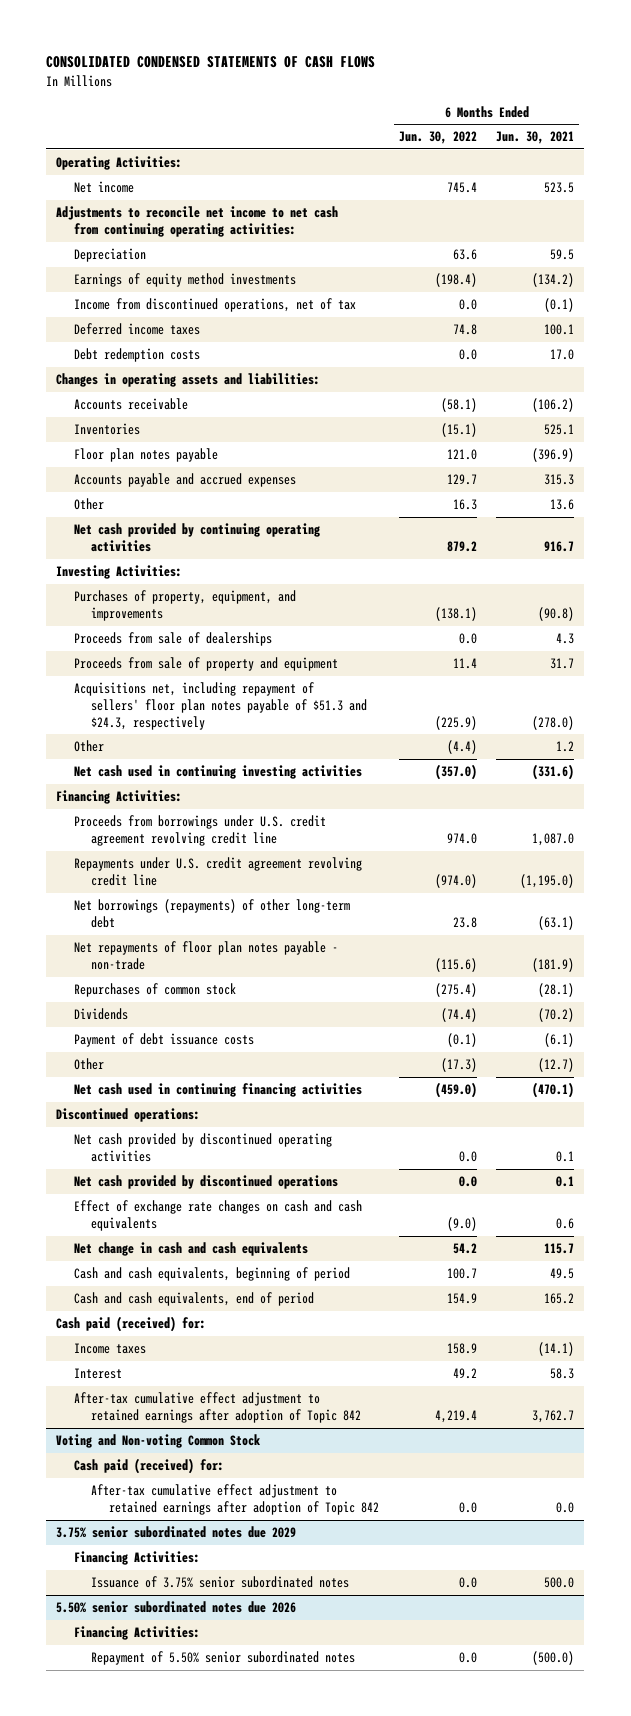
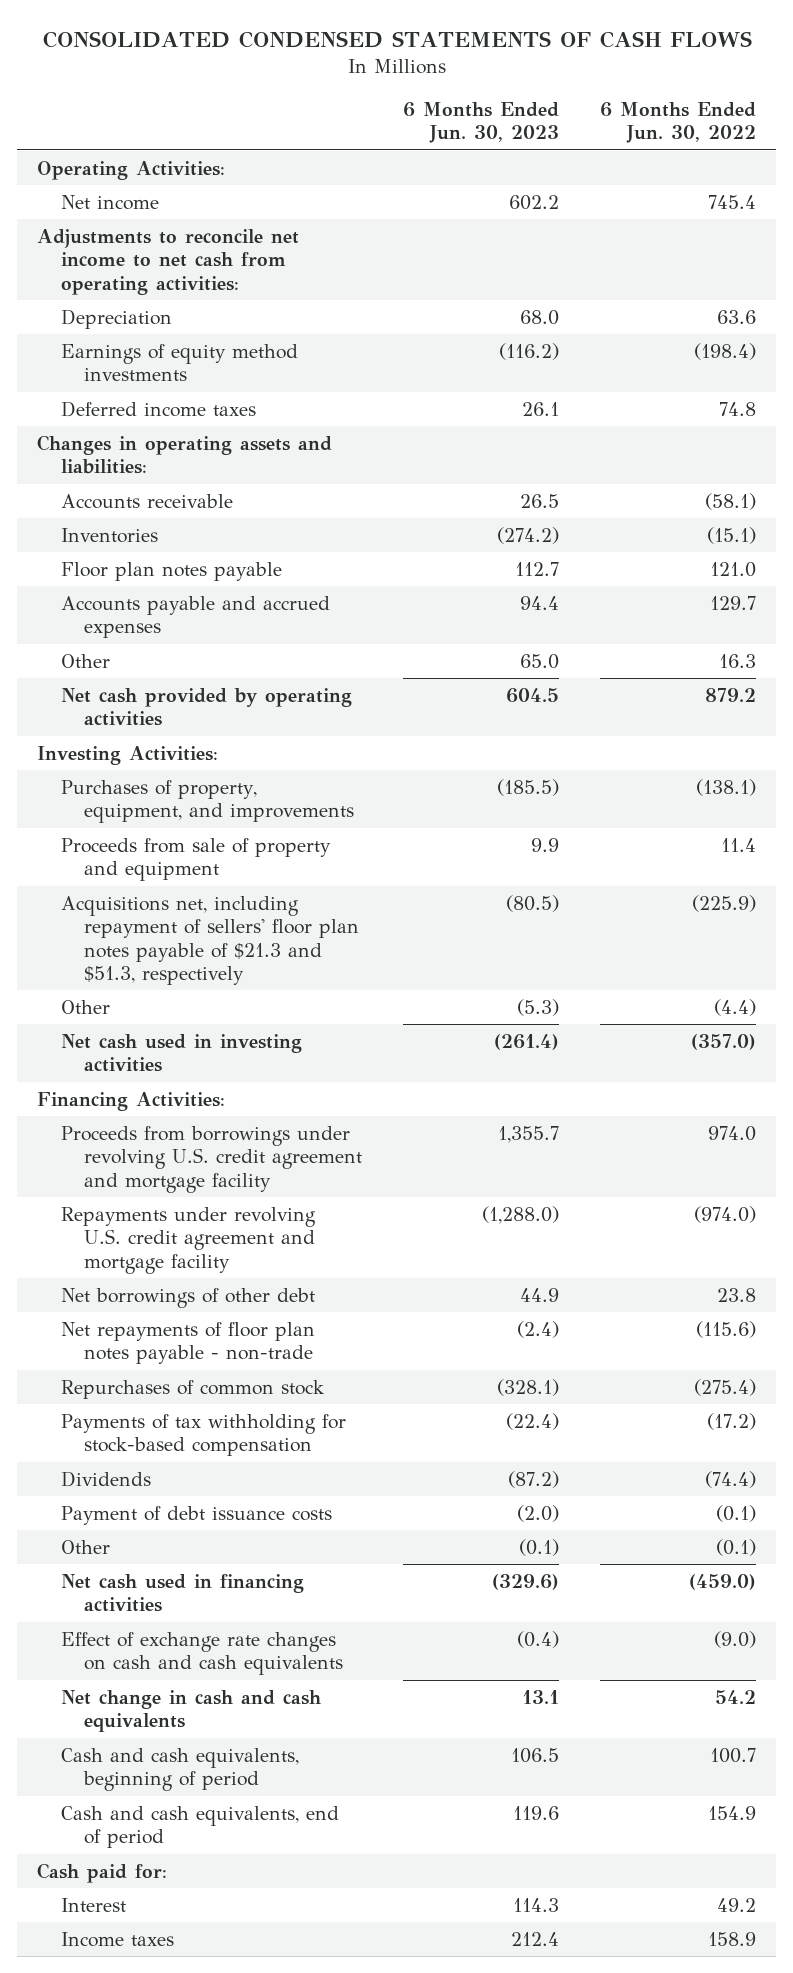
[496,131,575,145] Jun. 30, 2021 -> none
none -> [403,101,560,144] 6 Months Ended Jun. 30, 2023
[56,206,339,237] Adjustments to reconcile net income to net cash from continuing operating activities: -> [37,228,300,295] Adjustments to reconcile net income to net cash from operating activities:
[73,298,356,313] Income from discontinued operations, net of tax -> none
[73,348,200,363] Debt redemption costs -> none
[73,523,320,552] Net cash provided by continuing operating activities -> [60,687,352,727] Net cash provided by operating activities
[73,632,272,647] Proceeds from sale of dealerships -> none
[73,682,368,730] Acquisitions net, including repayment of sellers' floor plan notes payable of $51.3 and $24.3, respectively -> [60,895,360,985] Acquisitions net, including repayment of sellers' floor plan notes payable of $21.3 and $51.3, respectively
[73,765,362,780] Net cash used in continuing investing activities -> [60,1033,302,1073] Net cash used in investing activities
[73,815,326,846] Proceeds from borrowings under U.S. credit agreement revolving credit line -> [60,1125,363,1193] Proceeds from borrowings under revolving U.S. credit agreement and mortgage facility
[73,857,362,886] Repayments under U.S. credit agreement revolving credit line -> [60,1206,316,1274] Repayments under revolving U.S. credit agreement and mortgage facility
[73,899,350,928] Net borrowings (repayments) of other long-term debt -> [60,1287,315,1308] Net borrowings of other debt
none -> [60,1413,346,1457] Payments of tax withholding for stock-based compensation
[56,1108,201,1123] Discontinued operations: -> none
[73,1133,332,1162] Net cash provided by discontinued operating activities -> none
[73,1175,338,1190] Net cash provided by discontinued operations -> none
[440,1058,477,1073] (17.3) -> [716,1538,757,1556] (0.1)
[73,1083,362,1098] Net cash used in continuing financing activities -> [60,1573,304,1613] Net cash used in financing activities
[56,1316,207,1333] Cash paid (received) for: -> [37,1862,168,1883] Cash paid for:
[73,1392,362,1423] After-tax cumulative effect adjustment to retained earnings after adoption of Topic 842 -> none
[56,1434,261,1449] Voting and Non-voting Common Stock -> none
[73,1458,224,1475] Cash paid (received) for: -> none
[91,1484,379,1515] After-tax cumulative effect adjustment to retained earnings after adoption of Topic 842 -> none
[56,1526,297,1539] 3.75% senior subordinated notes due 2029 -> none
[73,1551,200,1566] Financing Activities: -> none
[91,1576,350,1589] Issuance of 3.75% senior subordinated notes -> none
[56,1601,297,1614] 5.50% senior subordinated notes due 2026 -> none
[73,1626,200,1641] Financing Activities: -> none
[91,1651,356,1666] Repayment of 5.50% senior subordinated notes -> none
[73,1343,146,1355] Income taxes -> [60,1931,174,1947] Income taxes

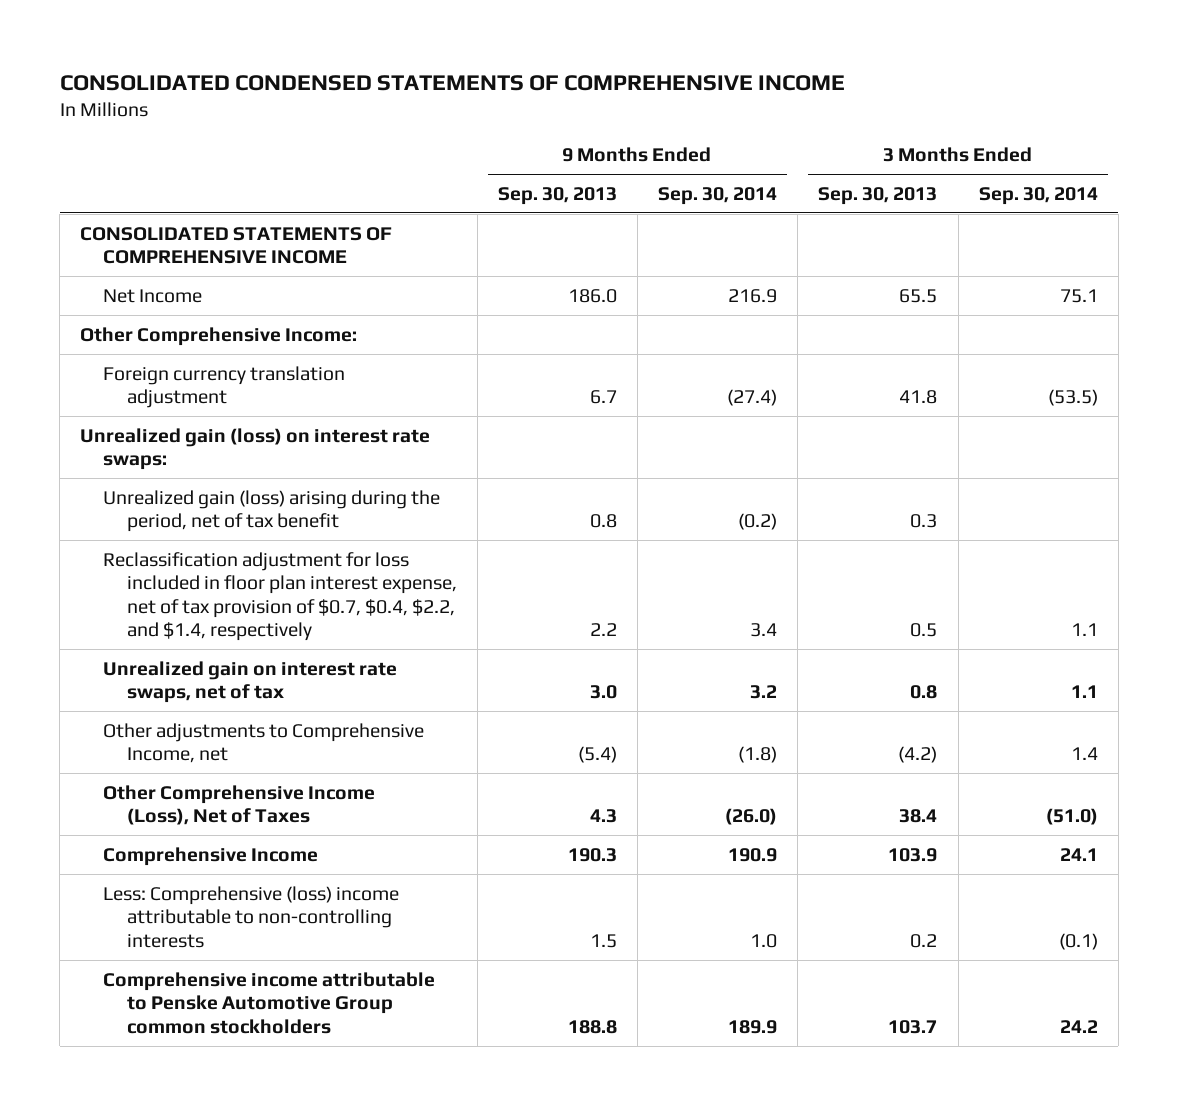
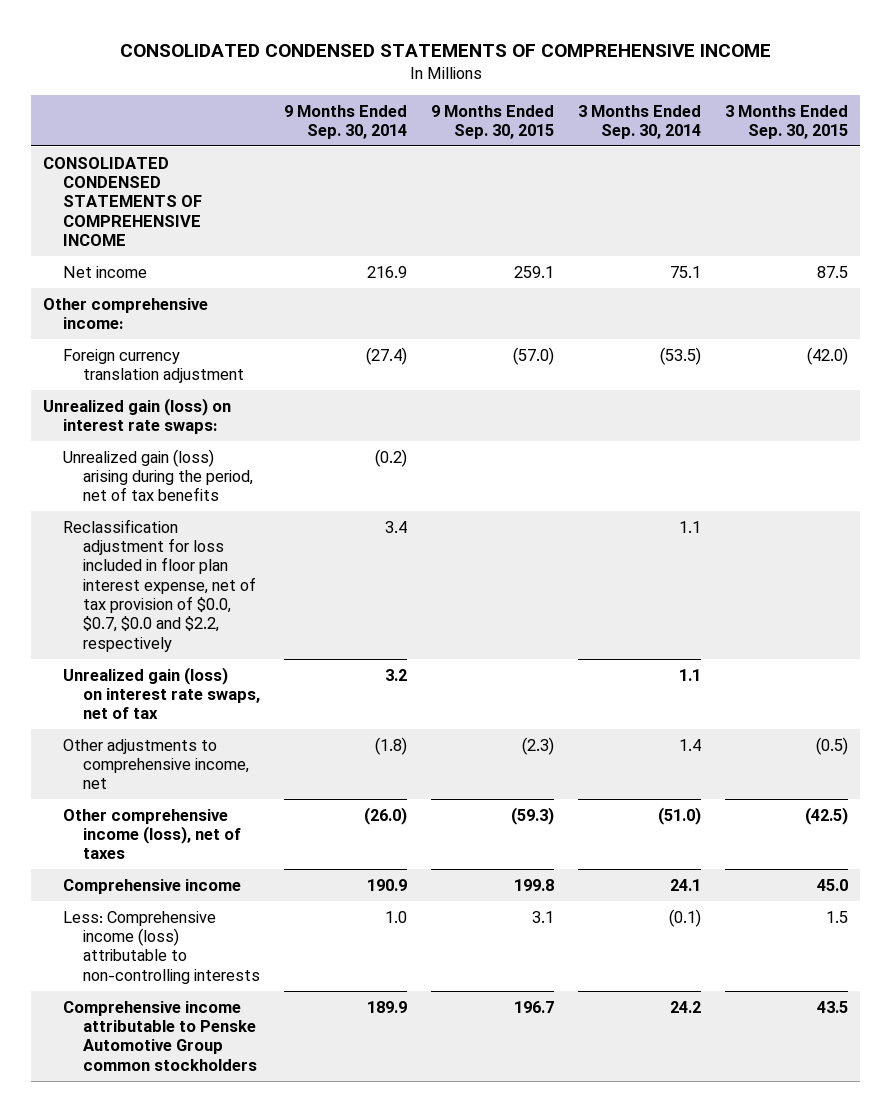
[497,186,617,205] Sep. 30, 2013 -> none
[818,186,938,205] Sep. 30, 2013 -> none
none -> [430,104,554,139] 9 Months Ended Sep. 30, 2015
none -> [725,104,849,139] 3 Months Ended Sep. 30, 2015
[80,226,393,265] CONSOLIDATED STATEMENTS OF COMPREHENSIVE INCOME -> [43,156,202,246] CONSOLIDATED CONDENSED STATEMENTS OF COMPREHENSIVE INCOME
[103,288,203,303] Net Income -> [62,265,147,278] Net income
[80,326,358,346] Other Comprehensive Income: -> [43,297,209,329] Other comprehensive income:
[103,489,441,533] Unrealized gain (loss) arising during the period, net of tax benefit -> [62,448,253,502] Unrealized gain (loss) arising during the period, net of tax benefits
[103,551,457,642] Reclassification adjustment for loss included in floor plan interest expense, net of tax provision of $0.7, $0.4, $2.2, and $1.4, respectively -> [62,518,256,652] Reclassification adjustment for loss included in floor plan interest expense, net of tax provision of $0.0, $0.7, $0.0 and $2.2, respectively
[103,660,398,704] Unrealized gain on interest rate swaps, net of tax -> [62,666,260,720] Unrealized gain (loss) on interest rate swaps, net of tax
[103,722,425,764] Other adjustments to Comprehensive Income, net -> [62,738,249,790] Other adjustments to comprehensive income, net
[103,784,376,826] Other Comprehensive Income (Loss), Net of Taxes -> [62,808,241,860] Other comprehensive income (loss), net of taxes
[103,846,319,866] Comprehensive Income -> [62,878,241,894] Comprehensive income
[103,885,400,948] Less: Comprehensive (loss) income attributable to non-controlling interests -> [62,910,260,984] Less: Comprehensive income (loss) attributable to non-controlling interests

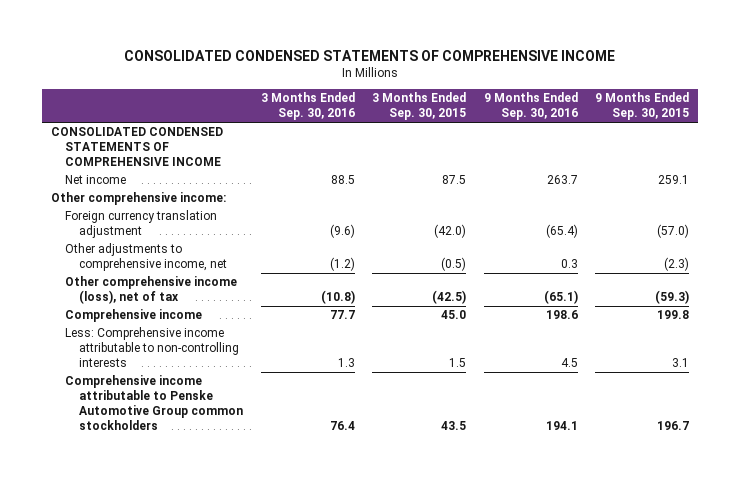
[283,104,407,139] 9 Months Ended Sep. 30, 2014 -> none
[577,104,701,139] 3 Months Ended Sep. 30, 2014 -> none
none -> [260,92,355,121] 3 Months Ended Sep. 30, 2016
none -> [483,92,578,121] 9 Months Ended Sep. 30, 2016
[43,397,232,434] Unrealized gain (loss) on interest rate swaps: -> none
[62,448,253,502] Unrealized gain (loss) arising during the period, net of tax benefits -> none
[62,518,256,652] Reclassification adjustment for loss included in floor plan interest expense, net of tax provision of $0.0, $0.7, $0.0 and $2.2, respectively -> none
[62,666,260,720] Unrealized gain (loss) on interest rate swaps, net of tax -> none
[62,808,241,860] Other comprehensive income (loss), net of taxes -> [64,276,237,305] Other comprehensive income (loss), net of tax
[62,910,260,984] Less: Comprehensive income (loss) attributable to non-controlling interests -> [64,327,240,368] Less: Comprehensive income attributable to non-controlling interests

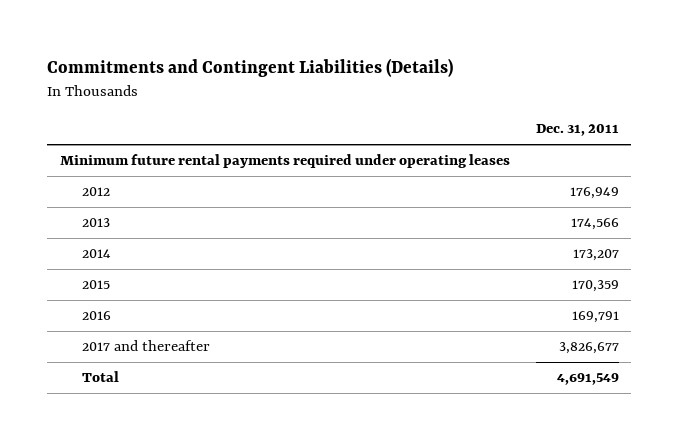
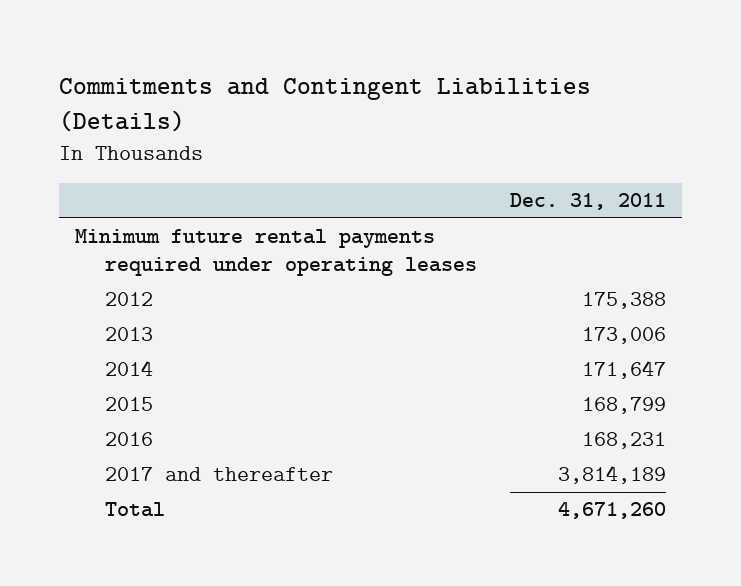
[569,187,619,200] 176,949 -> [581,292,666,310] 175,388
[570,218,619,231] 174,566 -> [581,327,666,345] 173,006
[572,249,619,262] 173,207 -> [581,360,666,380] 171,647
[571,280,619,293] 170,359 -> [581,397,666,415] 168,799
[571,311,619,324] 169,791 -> [581,432,666,450] 168,231
[558,342,619,355] 3,826,677 -> [557,465,666,485] 3,814,189
[556,373,619,386] 4,691,549 -> [557,502,666,520] 4,671,260

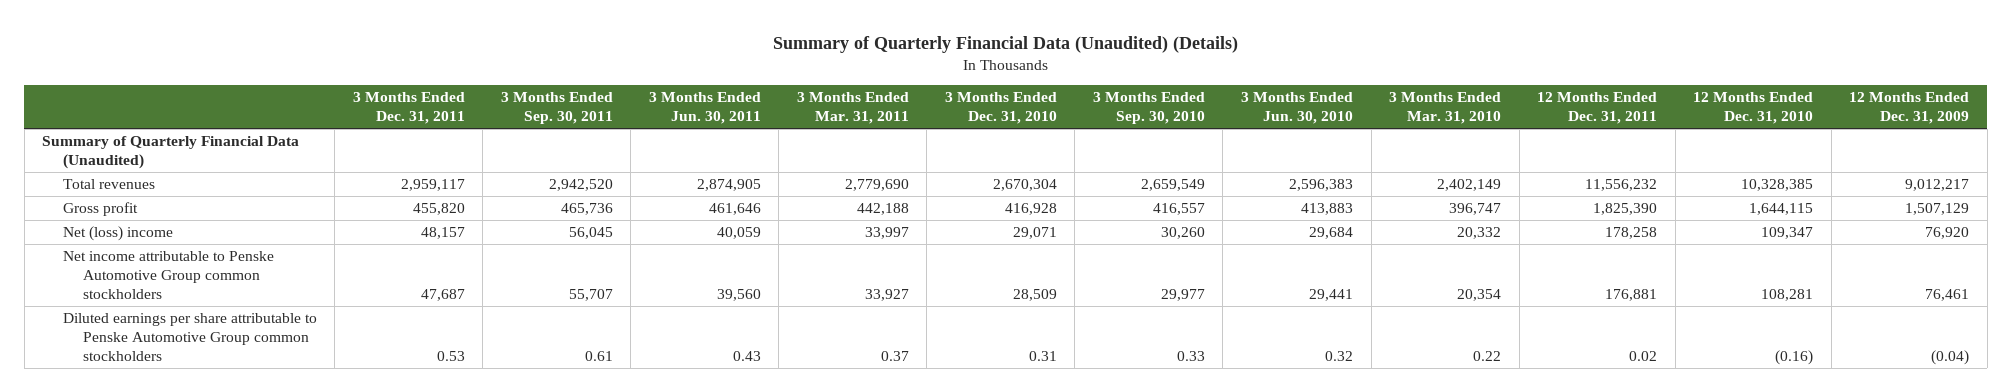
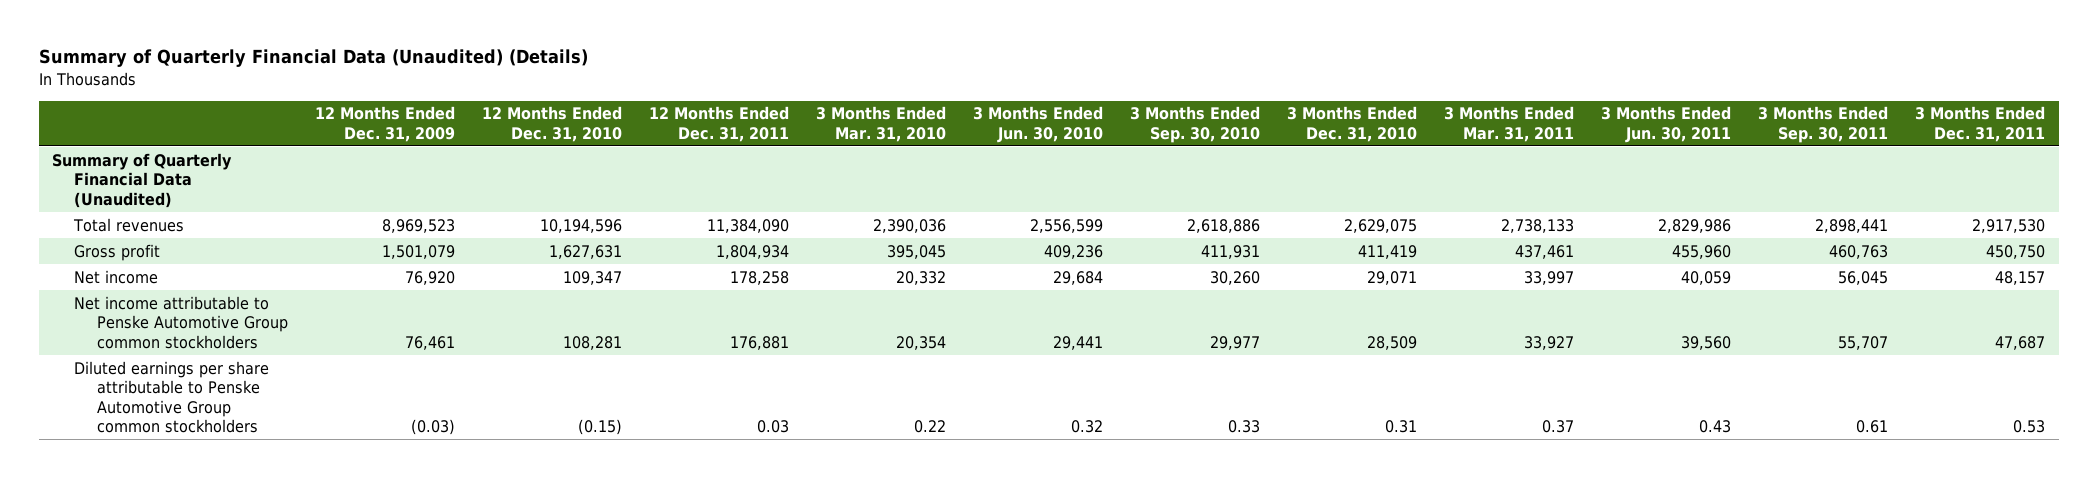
[400,178,465,191] 2,959,117 -> [1972,218,2046,233] 2,917,530
[548,178,613,191] 2,942,520 -> [1815,218,1889,233] 2,898,441
[696,178,761,191] 2,874,905 -> [1658,218,1732,233] 2,829,986
[844,178,909,191] 2,779,690 -> [1501,218,1575,233] 2,738,133
[992,178,1057,191] 2,670,304 -> [1344,218,1418,233] 2,629,075
[1140,178,1205,191] 2,659,549 -> [1186,218,1260,233] 2,618,886
[1288,178,1353,191] 2,596,383 -> [1029,218,1103,233] 2,556,599
[1437,178,1502,191] 2,402,149 -> [872,218,946,233] 2,390,036
[1585,178,1658,191] 11,556,232 -> [706,218,789,233] 11,384,090
[1741,178,1814,191] 10,328,385 -> [539,218,622,233] 10,194,596
[1905,178,1970,191] 9,012,217 -> [381,218,455,233] 8,969,523
[412,202,465,215] 455,820 -> [1986,244,2046,259] 450,750
[560,202,613,215] 465,736 -> [1829,244,1889,259] 460,763
[708,202,761,215] 461,646 -> [1672,244,1732,259] 455,960
[856,202,909,215] 442,188 -> [1515,244,1575,259] 437,461
[1004,202,1057,215] 416,928 -> [1358,244,1418,259] 411,419
[1152,202,1205,215] 416,557 -> [1200,244,1260,259] 411,931
[1300,202,1353,215] 413,883 -> [1043,244,1103,259] 409,236
[1449,202,1502,215] 396,747 -> [886,244,946,259] 395,045
[1593,202,1658,215] 1,825,390 -> [715,244,789,259] 1,804,934
[1749,202,1814,215] 1,644,115 -> [548,244,622,259] 1,627,631
[1905,202,1970,215] 1,507,129 -> [381,244,455,259] 1,501,079
[62,225,173,241] Net (loss) income -> [74,269,159,284] Net income
[1629,351,1658,362] 0.02 -> [756,420,789,434] 0.03
[1775,350,1814,366] (0.16) -> [577,419,622,436] (0.15)
[1931,350,1970,366] (0.04) -> [410,419,455,436] (0.03)

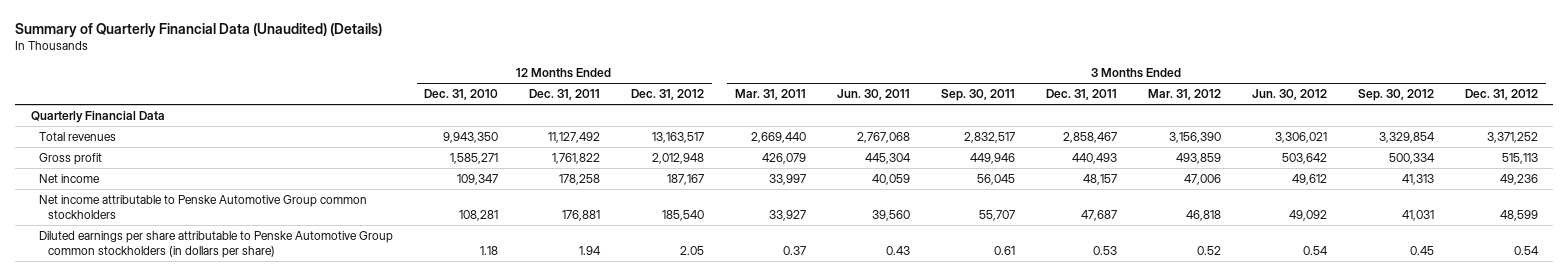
[314,106,455,142] 12 Months Ended Dec. 31, 2009 -> none
[815,106,946,142] 3 Months Ended Mar. 31, 2010 -> none
[972,106,1103,143] 3 Months Ended Jun. 30, 2010 -> none
[1129,106,1260,143] 3 Months Ended Sep. 30, 2010 -> none
[1287,106,1418,142] 3 Months Ended Dec. 31, 2010 -> none
none -> [631,89,705,101] Dec. 31, 2012
none -> [1147,89,1221,101] Mar. 31, 2012
none -> [1251,89,1327,101] Jun. 30, 2012
none -> [1357,89,1434,102] Sep. 30, 2012
none -> [1464,89,1538,101] Dec. 31, 2012
[52,152,233,208] Summary of Quarterly Financial Data (Unaudited) -> [30,110,165,123] Quarterly Financial Data
[539,218,622,233] 10,194,596 -> [443,131,499,143] 9,943,350
[706,218,789,233] 11,384,090 -> [548,131,601,143] 11,127,492
[1501,218,1575,233] 2,738,133 -> [751,131,807,143] 2,669,440
[1658,218,1732,233] 2,829,986 -> [857,131,911,143] 2,767,068
[1815,218,1889,233] 2,898,441 -> [964,131,1016,143] 2,832,517
[1972,218,2046,233] 2,917,530 -> [1062,131,1117,143] 2,858,467
[548,244,622,259] 1,627,631 -> [450,152,499,164] 1,585,271
[715,244,789,259] 1,804,934 -> [552,152,601,164] 1,761,822
[1515,244,1575,259] 437,461 -> [762,152,807,164] 426,079
[1672,244,1732,259] 455,960 -> [865,152,912,164] 445,304
[1829,244,1889,259] 460,763 -> [970,152,1016,164] 449,946
[1986,244,2046,259] 450,750 -> [1071,152,1117,164] 440,493
[74,360,270,434] Diluted earnings per share attributable to Penske Automotive Group common stockholders -> [39,230,394,258] Diluted earnings per share attributable to Penske Automotive Group common stockholders (in dollars per share)
[577,419,622,436] (0.15) -> [480,245,499,255] 1.18
[756,420,789,434] 0.03 -> [579,245,602,255] 1.94

